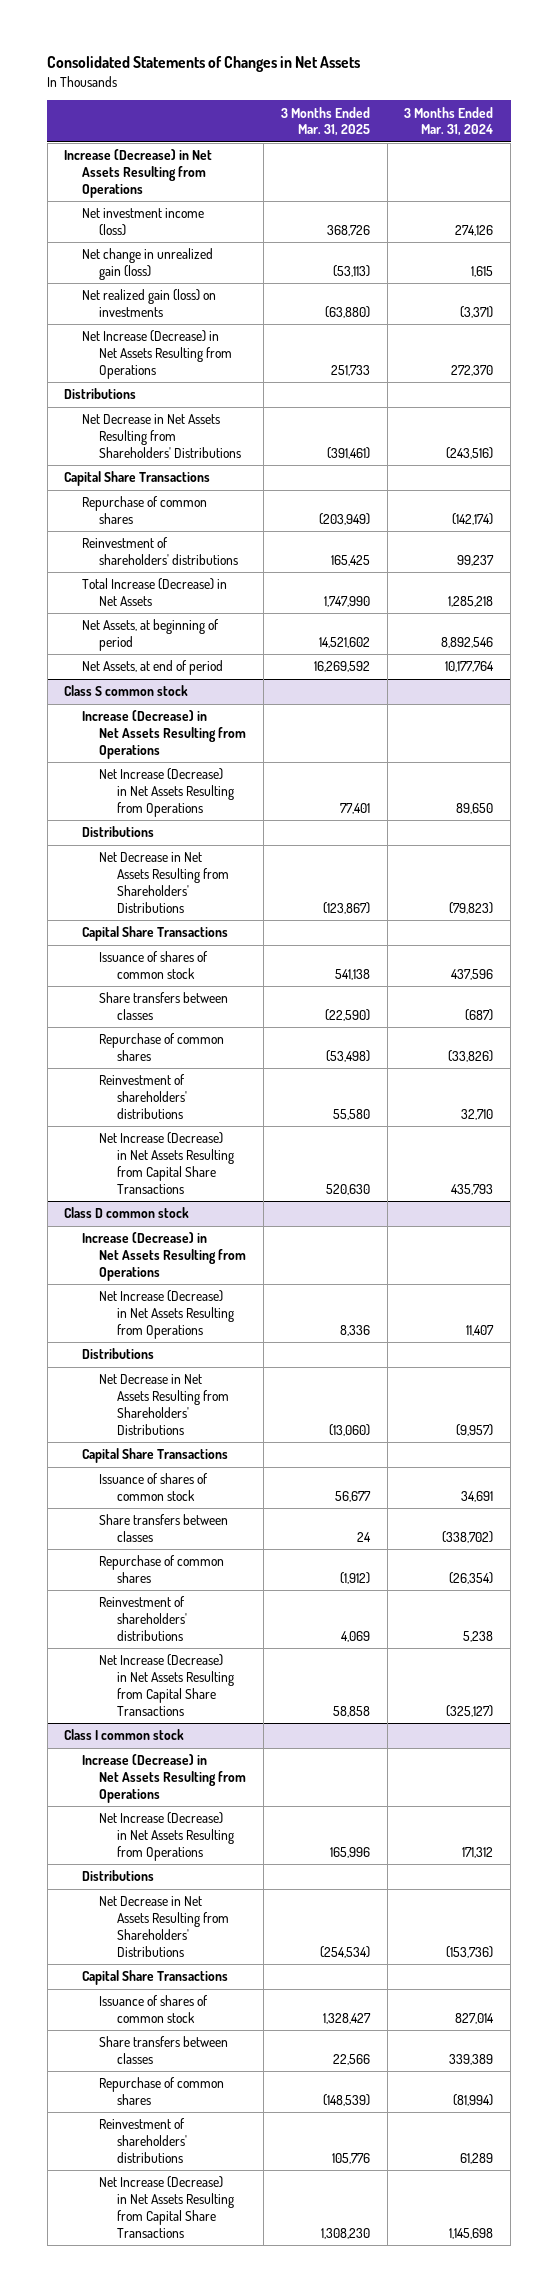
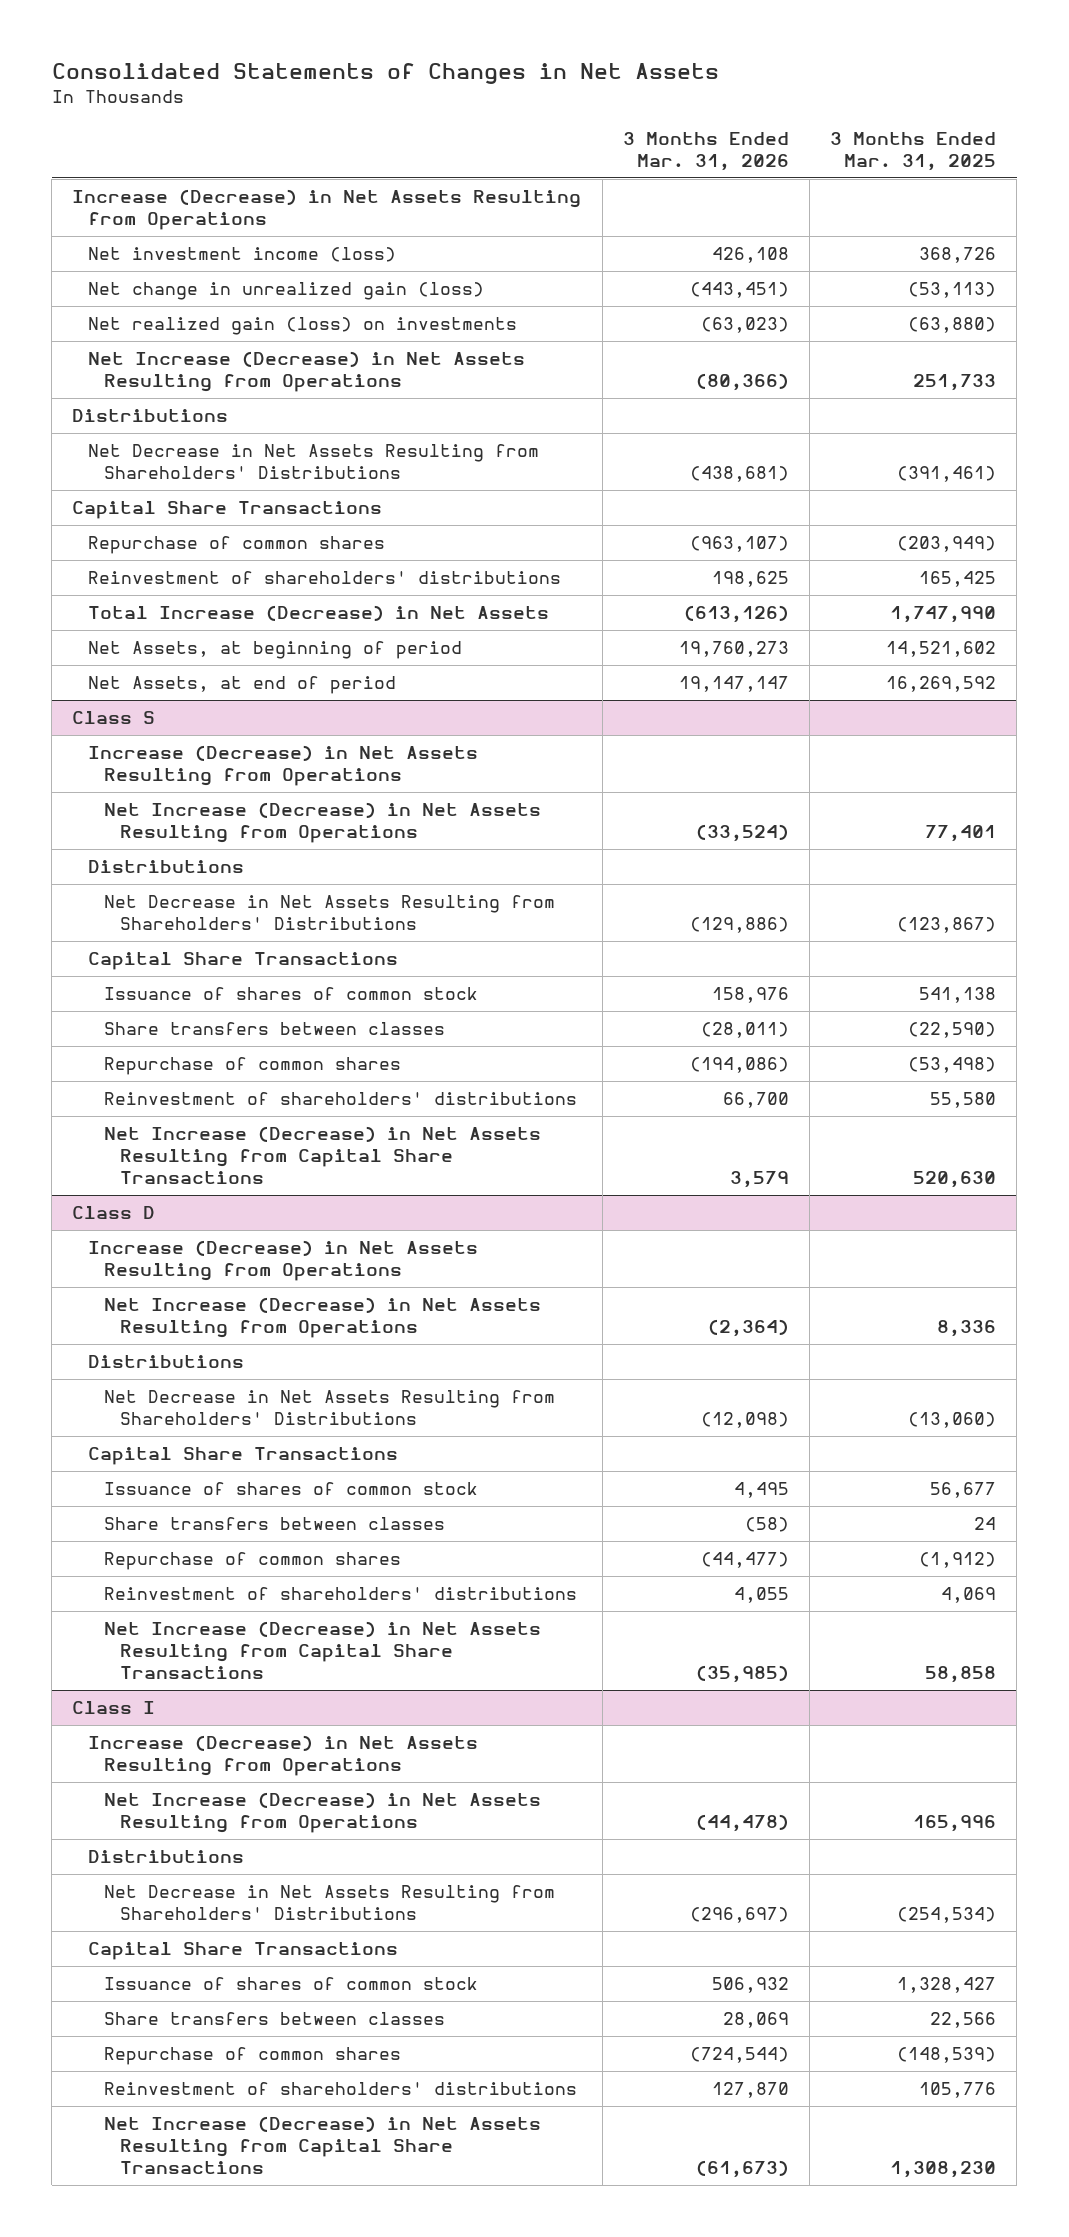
[404,106,494,137] 3 Months Ended Mar. 31, 2024 -> none
none -> [622,131,789,171] 3 Months Ended Mar. 31, 2026
[64,685,189,697] Class S common stock -> [72,711,156,725] Class S
[64,1207,190,1219] Class D common stock -> [72,1206,156,1220] Class D
[64,1729,185,1741] Class I common stock -> [72,1701,156,1715] Class I

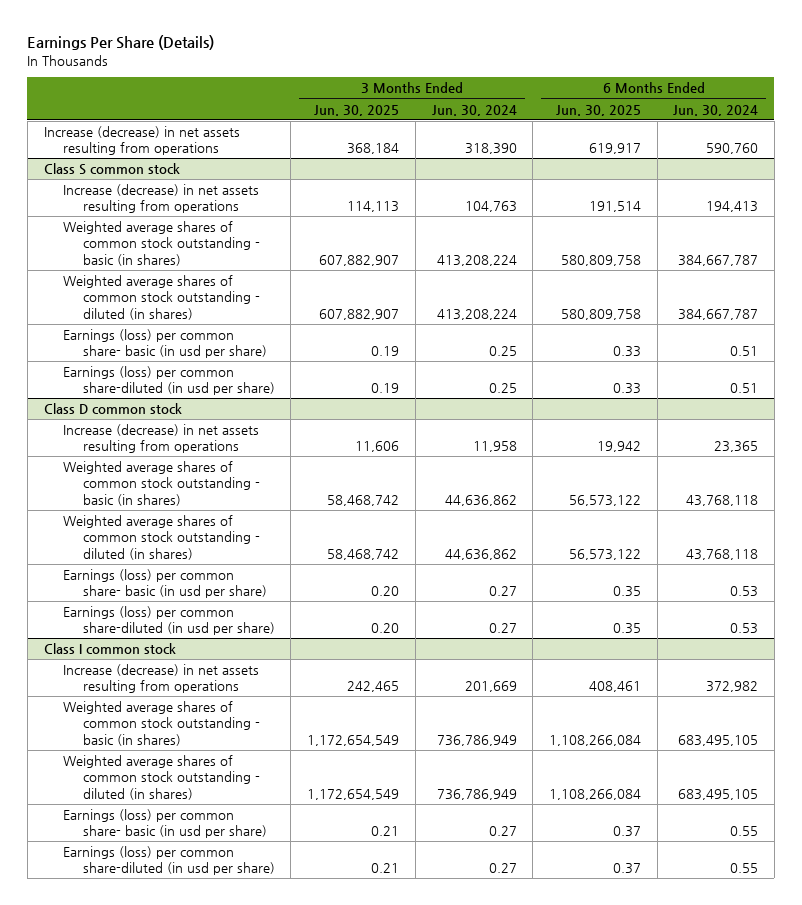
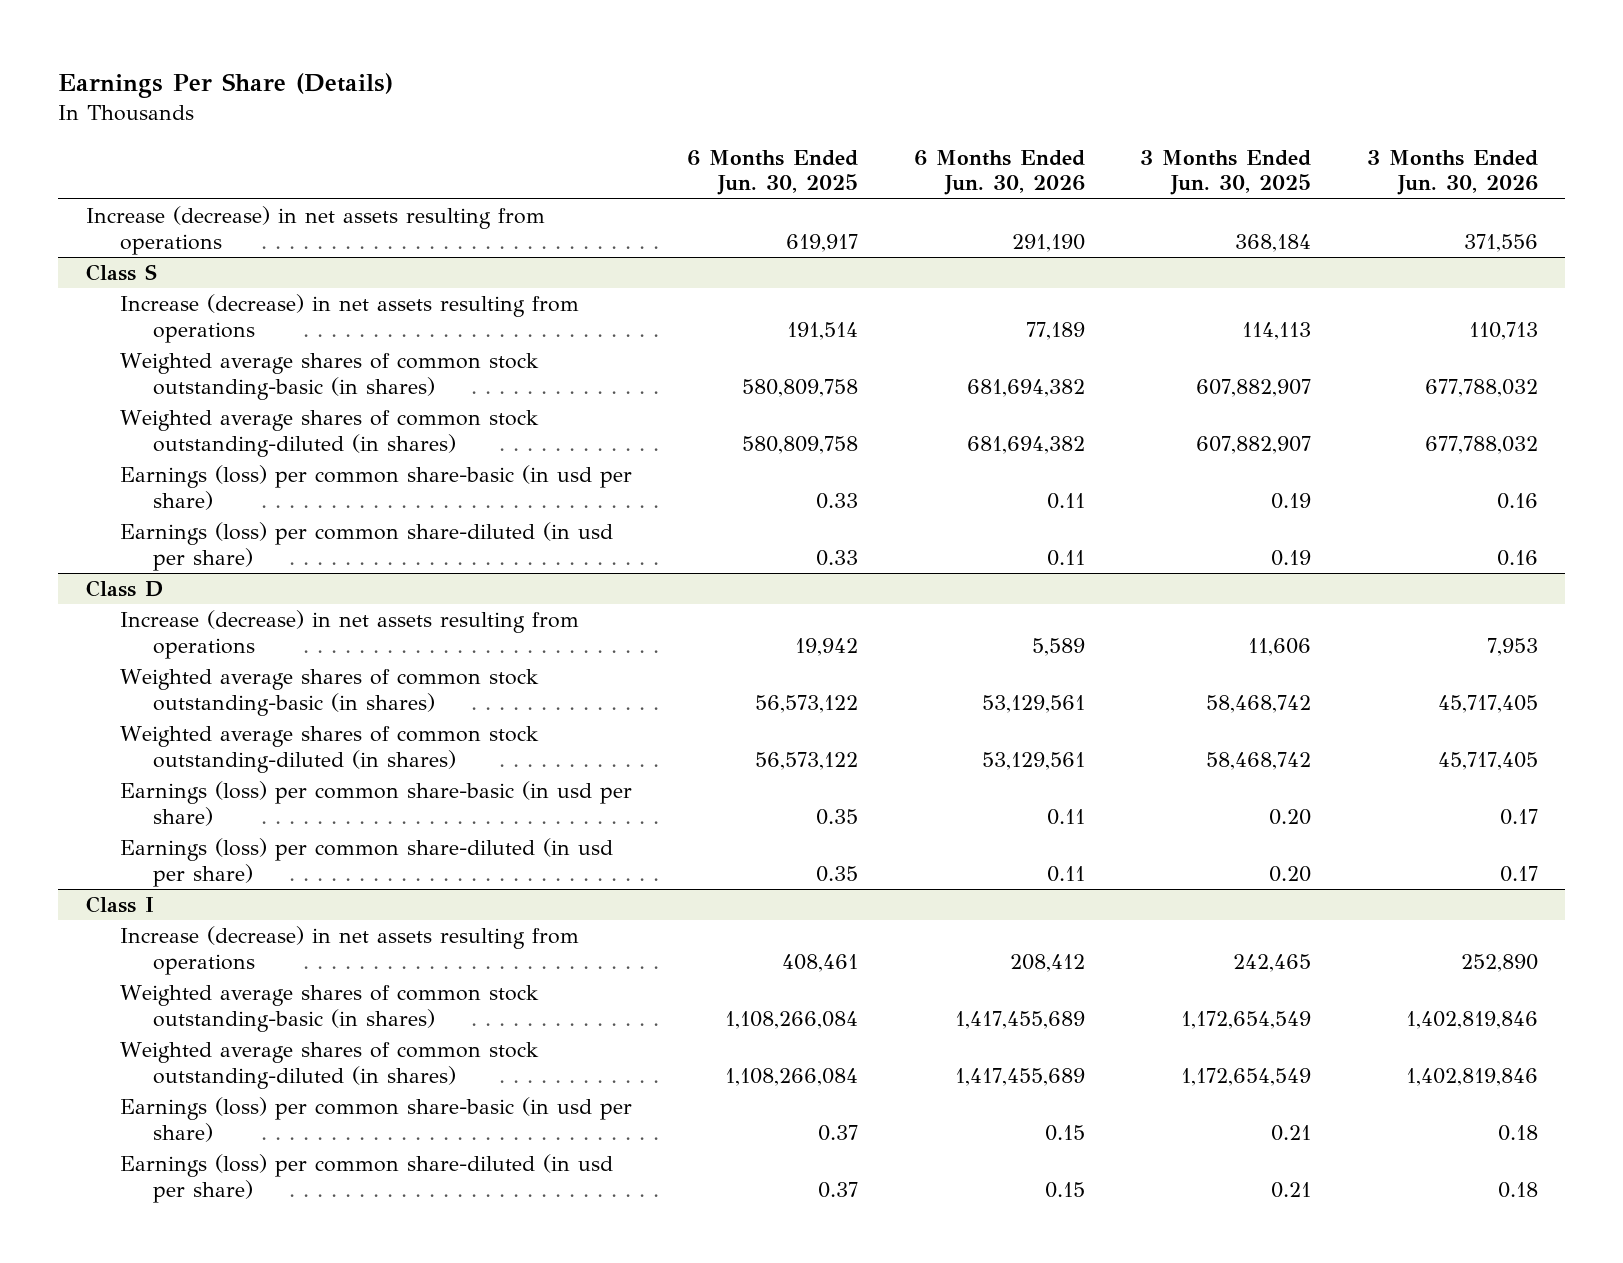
[431,104,517,116] Jun. 30, 2024 -> none
[673,104,759,116] Jun. 30, 2024 -> none
none -> [913,149,1085,196] 6 Months Ended Jun. 30, 2026
none -> [1366,149,1538,196] 3 Months Ended Jun. 30, 2026
[43,163,180,176] Class S common stock -> [85,264,157,282] Class S
[63,221,260,266] Weighted average shares of common stock outstanding - basic (in shares) -> [119,353,539,400] Weighted average shares of common stock outstanding-basic (in shares)
[63,275,260,320] Weighted average shares of common stock outstanding - diluted (in shares) -> [119,410,539,457] Weighted average shares of common stock outstanding-diluted (in shares)
[63,329,267,359] Earnings (loss) per common share- basic (in usd per share) -> [119,465,632,510] Earnings (loss) per common share-basic (in usd per share)
[43,403,182,415] Class D common stock -> [85,580,163,598] Class D
[63,461,260,506] Weighted average shares of common stock outstanding - basic (in shares) -> [119,669,539,716] Weighted average shares of common stock outstanding-basic (in shares)
[63,515,260,560] Weighted average shares of common stock outstanding - diluted (in shares) -> [119,726,539,773] Weighted average shares of common stock outstanding-diluted (in shares)
[63,569,267,599] Earnings (loss) per common share- basic (in usd per share) -> [119,781,632,826] Earnings (loss) per common share-basic (in usd per share)
[43,643,176,655] Class I common stock -> [85,896,154,914] Class I
[63,701,260,746] Weighted average shares of common stock outstanding - basic (in shares) -> [119,985,539,1032] Weighted average shares of common stock outstanding-basic (in shares)
[63,755,260,800] Weighted average shares of common stock outstanding - diluted (in shares) -> [119,1042,539,1089] Weighted average shares of common stock outstanding-diluted (in shares)
[63,809,267,839] Earnings (loss) per common share- basic (in usd per share) -> [119,1097,632,1142] Earnings (loss) per common share-basic (in usd per share)

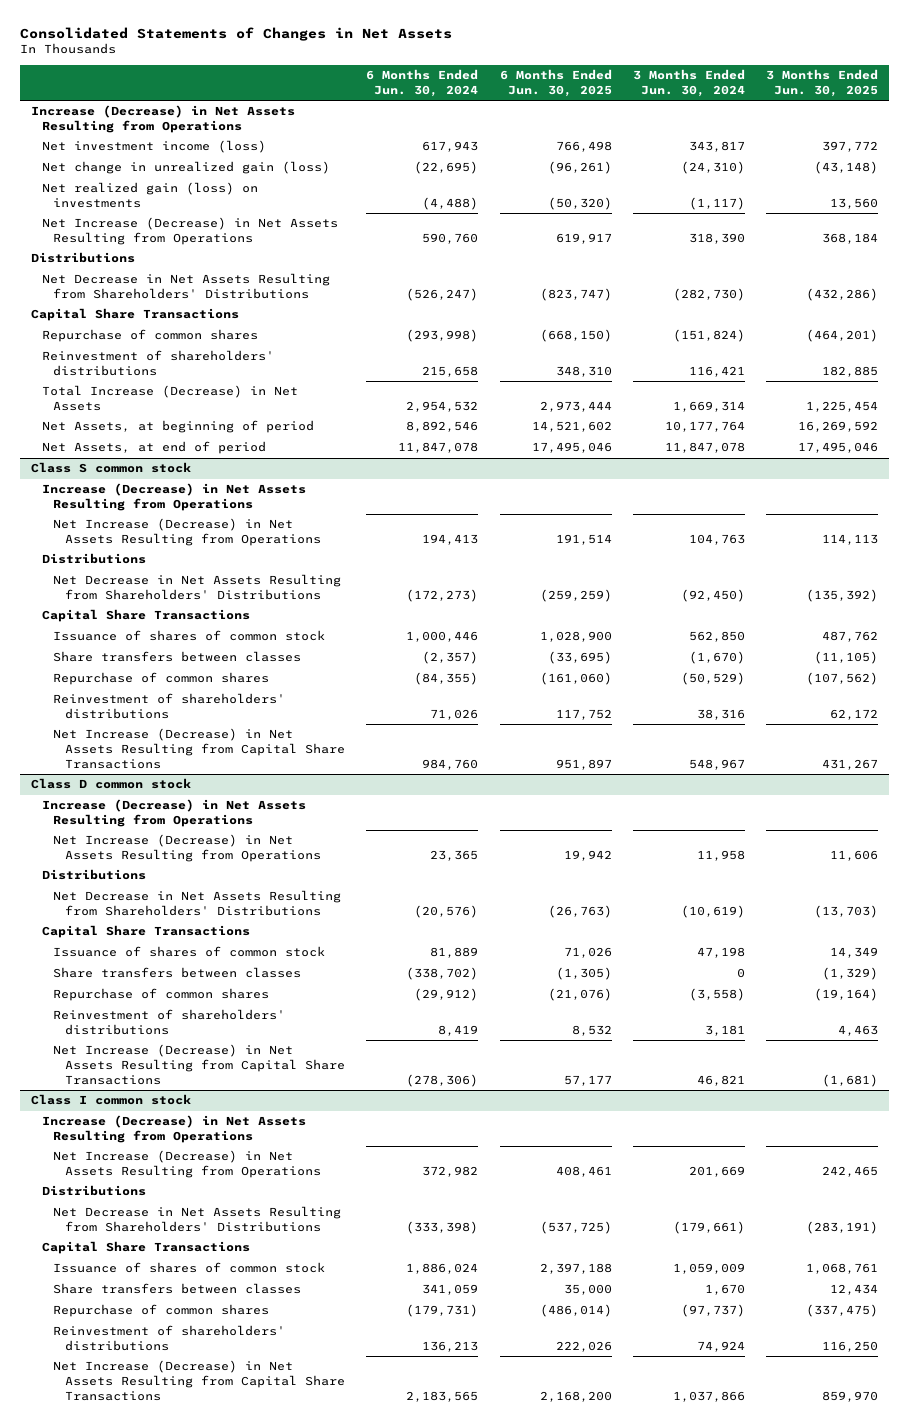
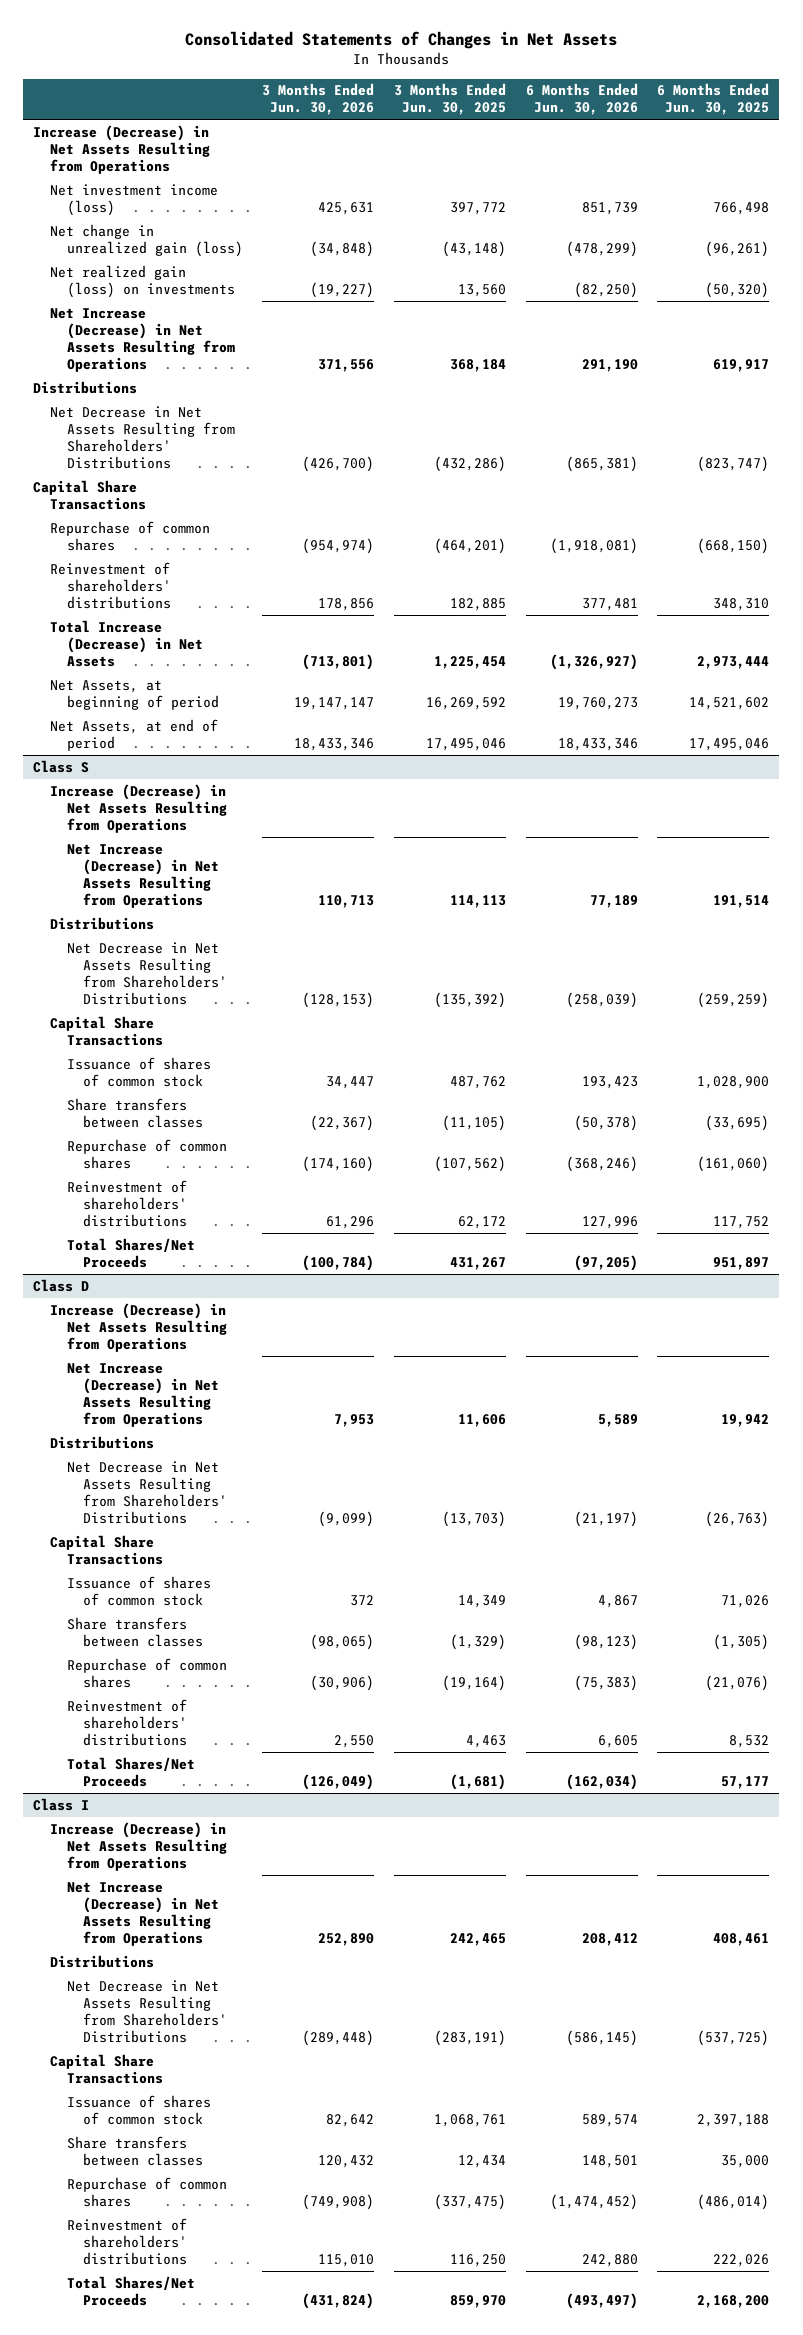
[366,69,479,97] 6 Months Ended Jun. 30, 2024 -> none
[633,69,746,97] 3 Months Ended Jun. 30, 2024 -> none
none -> [262,83,375,116] 3 Months Ended Jun. 30, 2026
none -> [525,83,638,116] 6 Months Ended Jun. 30, 2026
[30,462,191,474] Class S common stock -> [33,759,90,773] Class S
[53,728,345,769] Net Increase (Decrease) in Net Assets Resulting from Capital Share Transactions -> [66,1237,195,1268] Total Shares/Net Proceeds
[30,778,191,790] Class D common stock -> [33,1278,90,1292] Class D
[53,1044,345,1085] Net Increase (Decrease) in Net Assets Resulting from Capital Share Transactions -> [66,1756,195,1787] Total Shares/Net Proceeds
[30,1094,191,1106] Class I common stock -> [33,1797,90,1811] Class I
[53,1360,345,1401] Net Increase (Decrease) in Net Assets Resulting from Capital Share Transactions -> [66,2275,195,2306] Total Shares/Net Proceeds

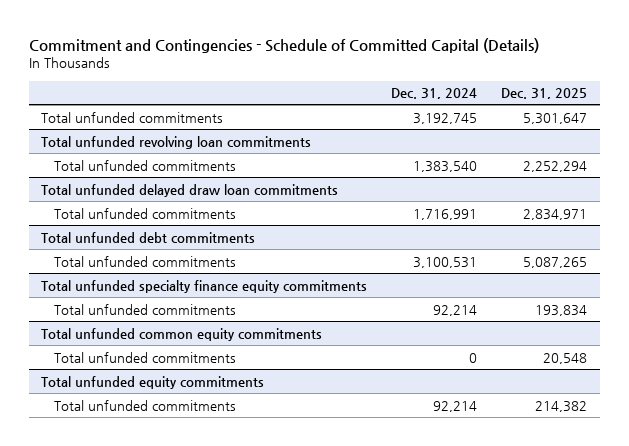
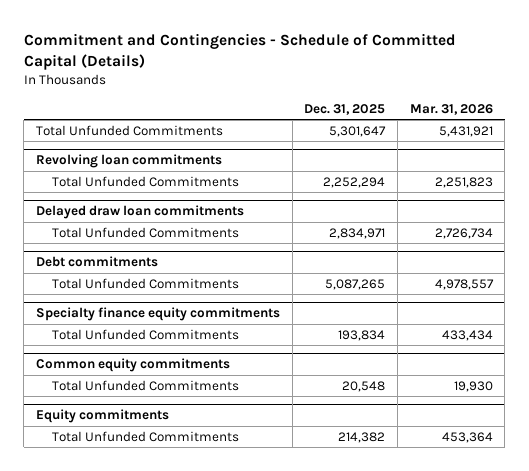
[391,88,478,100] Dec. 31, 2024 -> none
none -> [409,103,493,115] Mar. 31, 2026
[41,111,224,123] Total unfunded commitments -> [36,124,224,136] Total Unfunded Commitments
[41,135,312,149] Total unfunded revolving loan commitments -> [36,154,223,169] Revolving loan commitments
[53,159,236,171] Total unfunded commitments -> [52,175,240,187] Total Unfunded Commitments
[41,183,339,197] Total unfunded delayed draw loan commitments -> [36,205,245,220] Delayed draw loan commitments
[53,207,236,219] Total unfunded commitments -> [52,226,240,238] Total Unfunded Commitments
[41,231,256,243] Total unfunded debt commitments -> [36,256,159,268] Debt commitments
[53,255,236,267] Total unfunded commitments -> [52,277,240,289] Total Unfunded Commitments
[41,279,368,293] Total unfunded specialty finance equity commitments -> [36,307,281,322] Specialty finance equity commitments
[53,303,236,315] Total unfunded commitments -> [52,328,240,340] Total Unfunded Commitments
[41,327,323,341] Total unfunded common equity commitments -> [36,358,231,373] Common equity commitments
[53,351,236,363] Total unfunded commitments -> [52,379,240,391] Total Unfunded Commitments
[41,375,265,389] Total unfunded equity commitments -> [36,409,170,424] Equity commitments
[53,399,236,411] Total unfunded commitments -> [52,430,240,442] Total Unfunded Commitments

